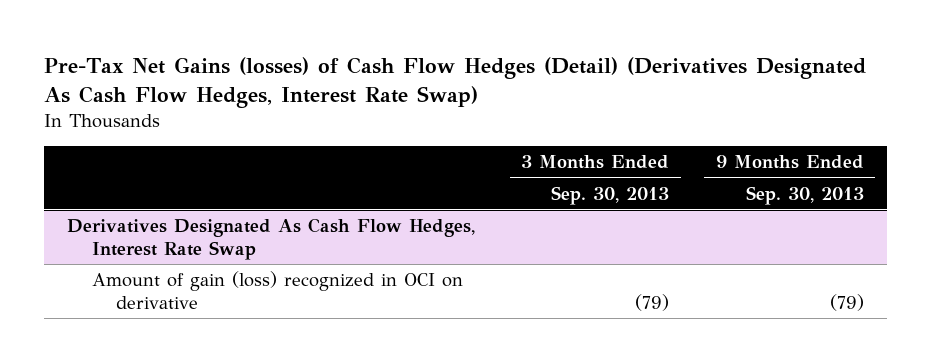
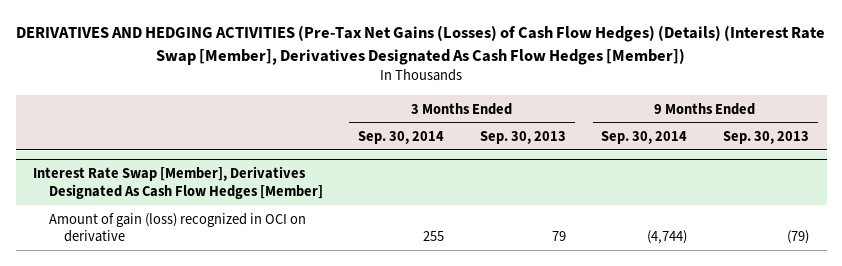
[44,57,867,109] Pre-Tax Net Gains (losses) of Cash Flow Hedges (Detail) (Derivatives Designated As Cash Flow Hedges, Interest Rate Swap) -> [16,25,826,65] DERIVATIVES AND HEDGING ACTIVITIES (Pre-Tax Net Gains (Losses) of Cash Flow Hedges) (Details) (Interest Rate Swap [Member], Derivatives Designated As Cash Flow Hedges [Member])
none -> [358,130,445,144] Sep. 30, 2014
none -> [601,130,688,144] Sep. 30, 2014
[67,218,476,260] Derivatives Designated As Cash Flow Hedges, Interest Rate Swap -> [33,166,323,200] Interest Rate Swap [Member], Derivatives Designated As Cash Flow Hedges [Member]
[635,293,670,311] (79) -> [551,231,566,242] 79

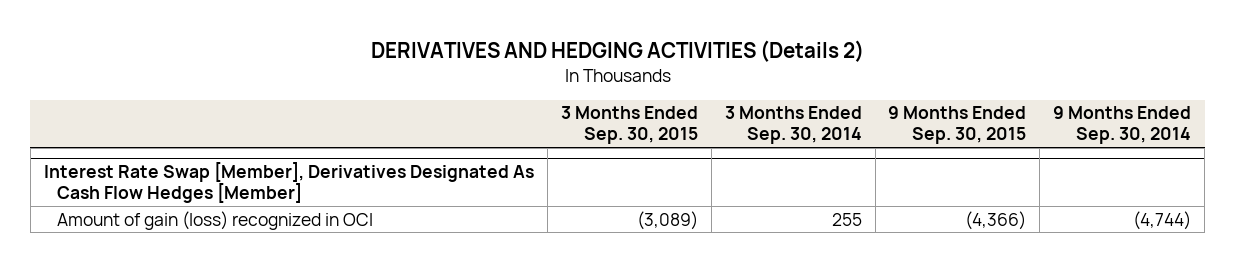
[16,25,826,65] DERIVATIVES AND HEDGING ACTIVITIES (Pre-Tax Net Gains (Losses) of Cash Flow Hedges) (Details) (Interest Rate Swap [Member], Derivatives Designated As Cash Flow Hedges [Member]) -> [370,39,864,62] DERIVATIVES AND HEDGING ACTIVITIES (Details 2)
[479,130,566,144] Sep. 30, 2013 -> none
[722,130,809,144] Sep. 30, 2013 -> none
none -> [560,106,698,145] 3 Months Ended Sep. 30, 2015
none -> [888,106,1027,145] 9 Months Ended Sep. 30, 2015
[48,212,306,243] Amount of gain (loss) recognized in OCI on derivative -> [56,210,373,230] Amount of gain (loss) recognized in OCI

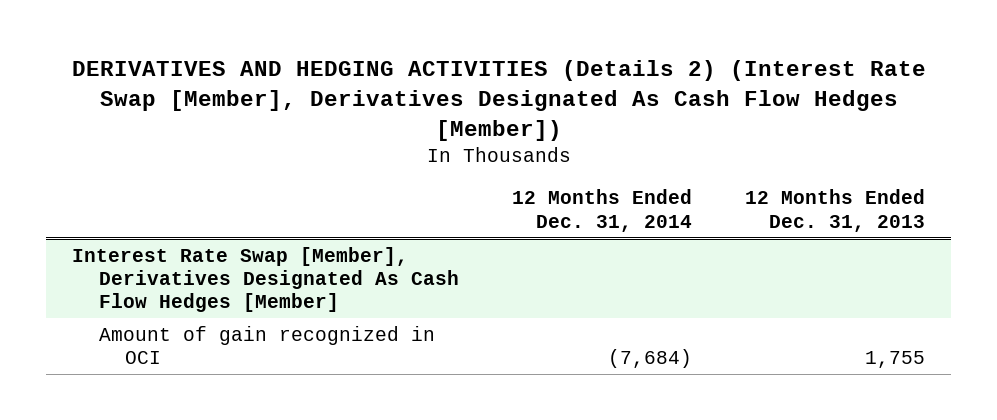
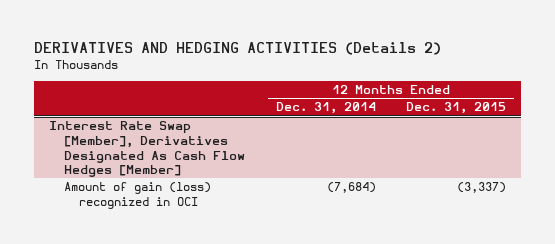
[71,59,926,142] DERIVATIVES AND HEDGING ACTIVITIES (Details 2) (Interest Rate Swap [Member], Derivatives Designated As Cash Flow Hedges [Member]) -> [34,41,442,55] DERIVATIVES AND HEDGING ACTIVITIES (Details 2)
[744,189,925,232] 12 Months Ended Dec. 31, 2013 -> none
none -> [406,102,507,115] Dec. 31, 2015
[98,325,435,365] Amount of gain recognized in OCI -> [64,182,212,209] Amount of gain (loss) recognized in OCI

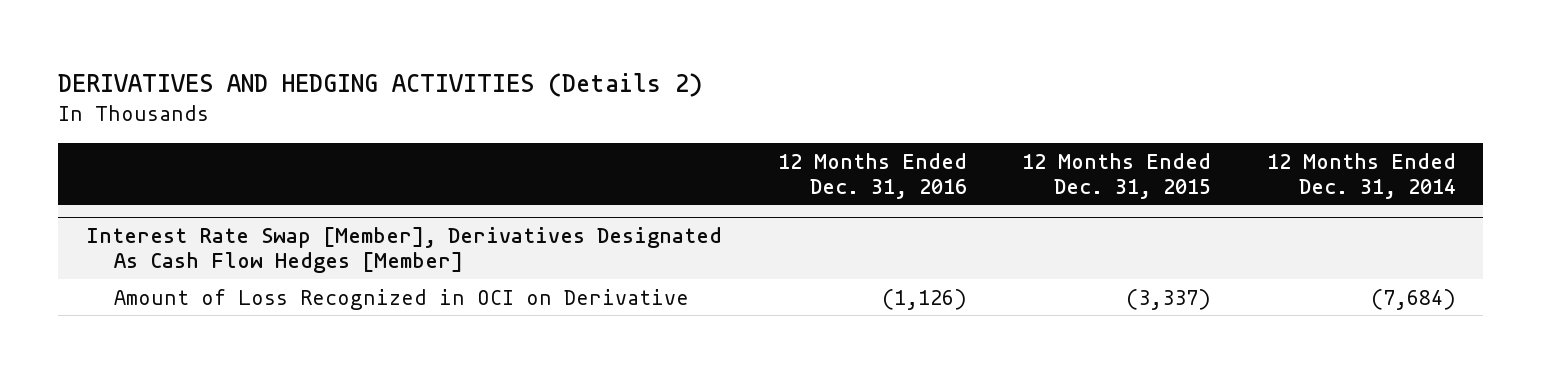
none -> [777,152,967,199] 12 Months Ended Dec. 31, 2016
[64,182,212,209] Amount of gain (loss) recognized in OCI -> [113,288,689,310] Amount of Loss Recognized in OCI on Derivative

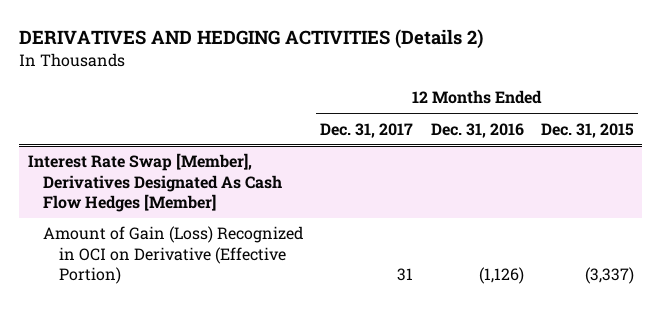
[1266,152,1456,199] 12 Months Ended Dec. 31, 2014 -> none
none -> [320,122,414,138] Dec. 31, 2017
[113,288,689,310] Amount of Loss Recognized in OCI on Derivative -> [43,226,304,285] Amount of Gain (Loss) Recognized in OCI on Derivative (Effective Portion)

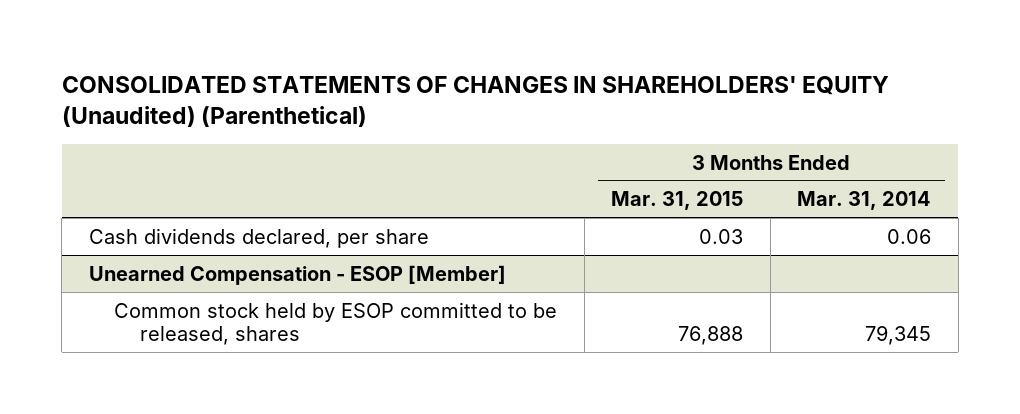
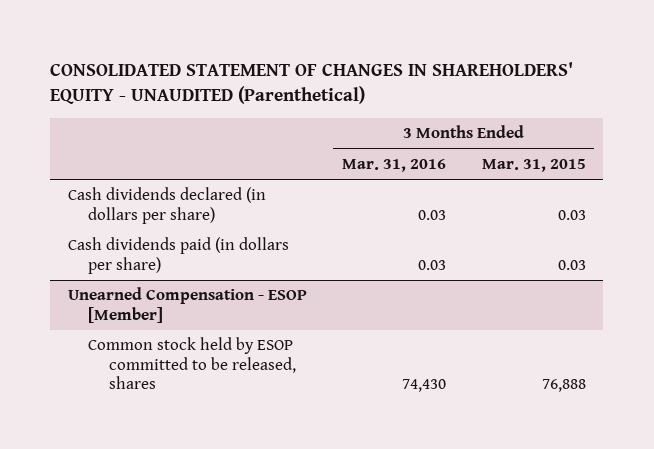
[61,75,889,127] CONSOLIDATED STATEMENTS OF CHANGES IN SHAREHOLDERS' EQUITY (Unaudited) (Parenthetical) -> [50,61,574,105] CONSOLIDATED STATEMENT OF CHANGES IN SHAREHOLDERS' EQUITY - UNAUDITED (Parenthetical)
[797,191,932,211] Mar. 31, 2014 -> none
none -> [342,158,447,172] Mar. 31, 2016
[88,227,429,248] Cash dividends declared, per share -> [67,187,266,224] Cash dividends declared (in dollars per share)
none -> [67,237,289,274] Cash dividends paid (in dollars per share)

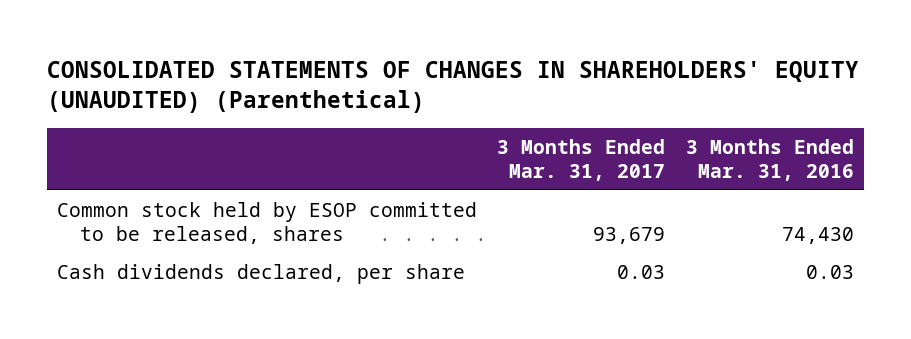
[50,61,574,105] CONSOLIDATED STATEMENT OF CHANGES IN SHAREHOLDERS' EQUITY - UNAUDITED (Parenthetical) -> [47,60,860,114] CONSOLIDATED STATEMENTS OF CHANGES IN SHAREHOLDERS' EQUITY (UNAUDITED) (Parenthetical)
[481,158,586,172] Mar. 31, 2015 -> none
none -> [497,139,666,181] 3 Months Ended Mar. 31, 2017
[67,187,266,224] Cash dividends declared (in dollars per share) -> none
[67,237,289,274] Cash dividends paid (in dollars per share) -> none
[67,287,307,323] Unearned Compensation - ESOP [Member] -> none
none -> [57,264,466,285] Cash dividends declared, per share

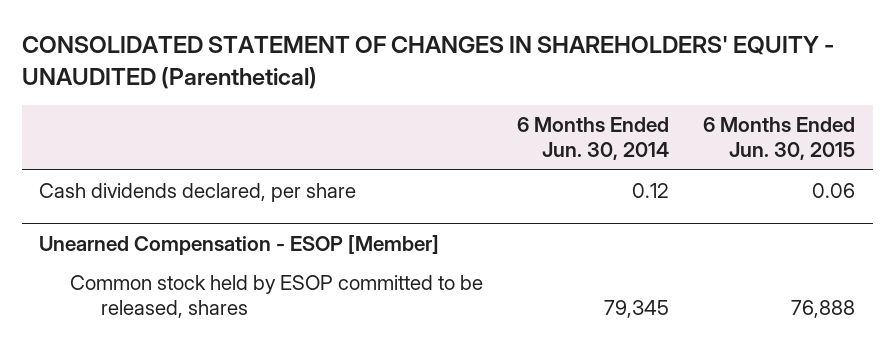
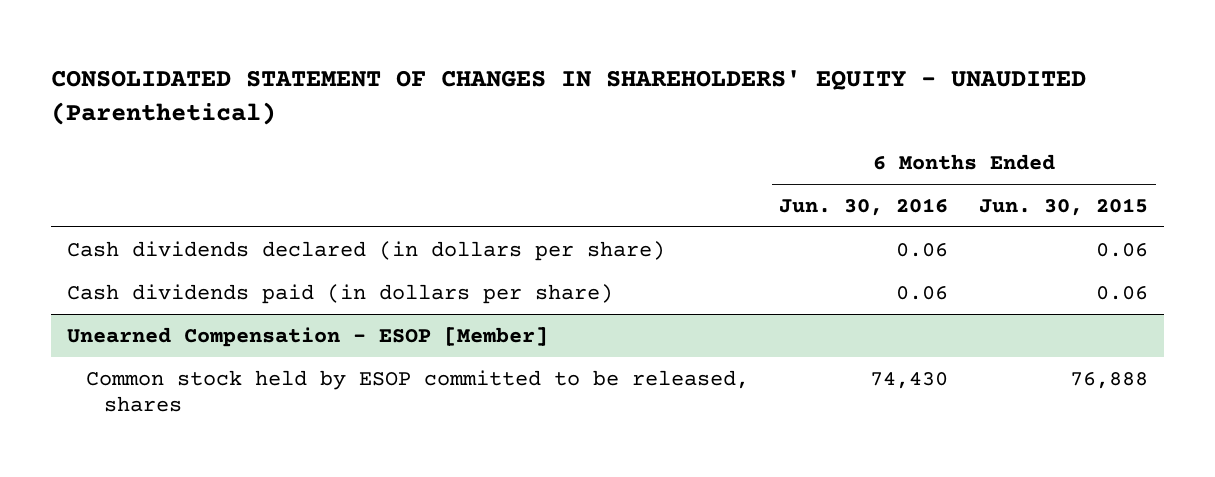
[517,117,670,161] 6 Months Ended Jun. 30, 2014 -> none
none -> [779,197,949,216] Jun. 30, 2016
[38,183,356,203] Cash dividends declared, per share -> [66,240,665,261] Cash dividends declared (in dollars per share)
none -> [66,283,613,304] Cash dividends paid (in dollars per share)

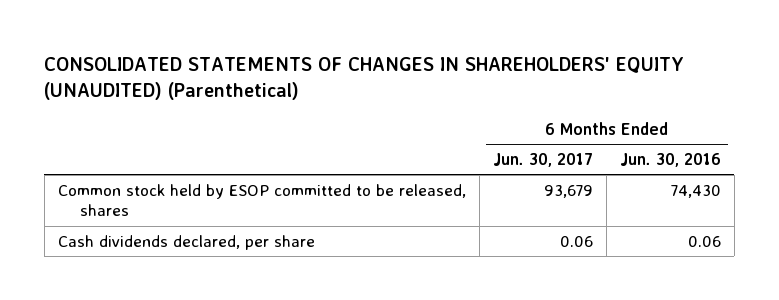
[51,69,1087,125] CONSOLIDATED STATEMENT OF CHANGES IN SHAREHOLDERS' EQUITY - UNAUDITED (Parenthetical) -> [44,56,685,101] CONSOLIDATED STATEMENTS OF CHANGES IN SHAREHOLDERS' EQUITY (UNAUDITED) (Parenthetical)
[979,197,1149,216] Jun. 30, 2015 -> none
none -> [492,152,593,167] Jun. 30, 2017
[66,240,665,261] Cash dividends declared (in dollars per share) -> none
[66,283,613,304] Cash dividends paid (in dollars per share) -> none
[66,326,548,347] Unearned Compensation - ESOP [Member] -> none
none -> [57,234,315,250] Cash dividends declared, per share

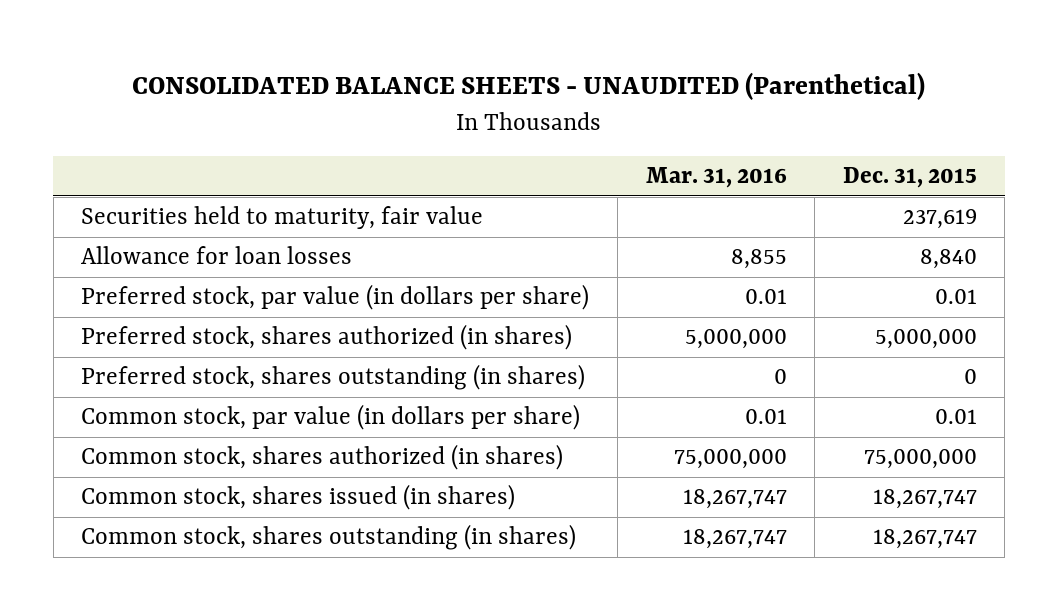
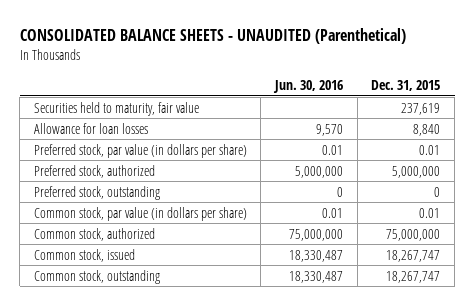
[645,167,787,189] Mar. 31, 2016 -> none
none -> [273,79,344,93] Jun. 30, 2016
[81,324,573,351] Preferred stock, shares authorized (in shares) -> [33,164,155,178] Preferred stock, authorized
[81,364,586,391] Preferred stock, shares outstanding (in shares) -> [33,185,160,200] Preferred stock, outstanding
[81,444,564,471] Common stock, shares authorized (in shares) -> [33,227,155,241] Common stock, authorized
[81,484,516,511] Common stock, shares issued (in shares) -> [33,248,135,262] Common stock, issued
[81,524,577,551] Common stock, shares outstanding (in shares) -> [33,269,160,284] Common stock, outstanding

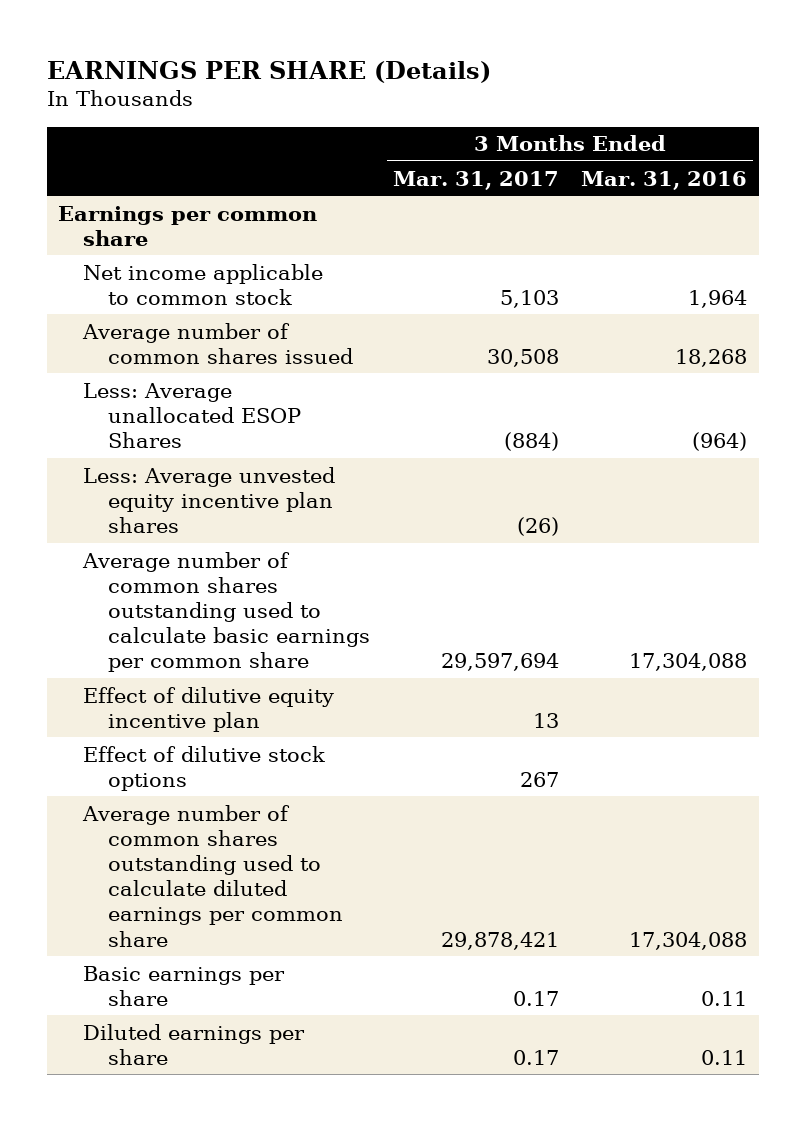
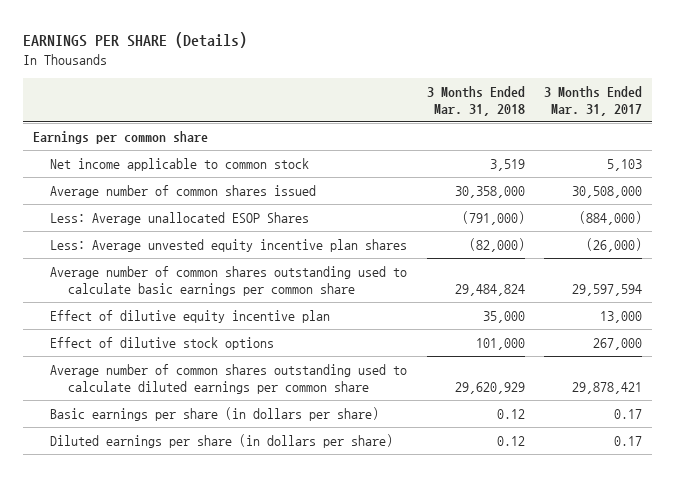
[581,170,748,190] Mar. 31, 2016 -> none
none -> [426,86,525,116] 3 Months Ended Mar. 31, 2018
[486,348,559,367] 30,508 -> [572,186,643,199] 30,508,000
[503,432,559,452] (884) -> [579,211,643,226] (884,000)
[516,517,559,537] (26) -> [586,238,643,253] (26,000)
[440,653,559,672] 29,597,694 -> [572,283,643,296] 29,597,594
[532,712,559,728] 13 -> [600,311,643,324] 13,000
[519,771,559,787] 267 -> [593,338,643,351] 267,000
[83,965,286,1006] Basic earnings per share -> [50,407,380,422] Basic earnings per share (in dollars per share)
[83,1023,306,1065] Diluted earnings per share -> [50,434,394,449] Diluted earnings per share (in dollars per share)

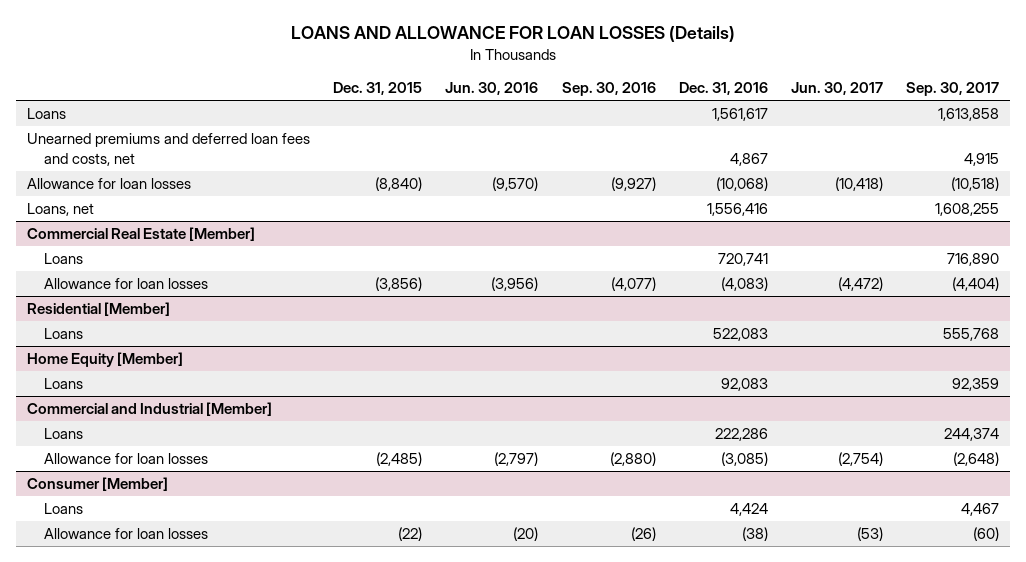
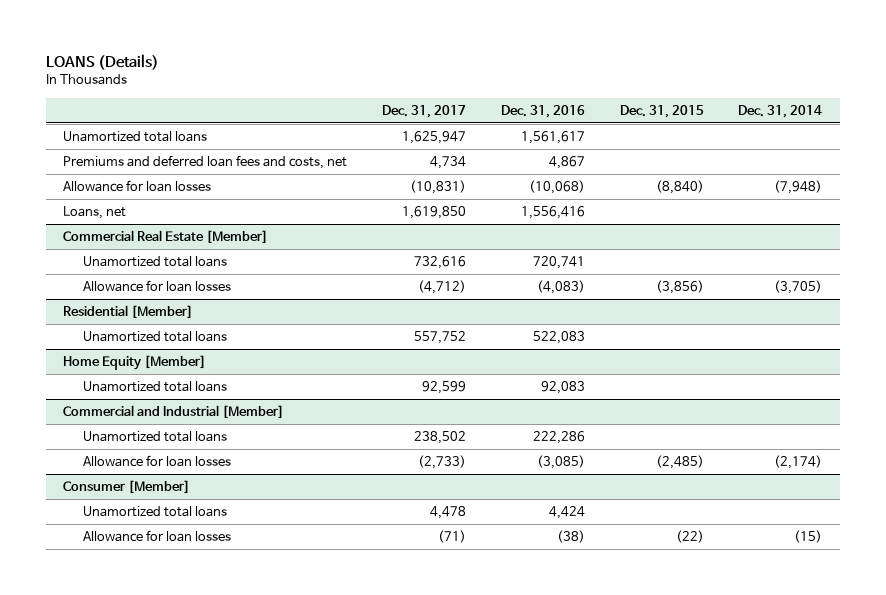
[291,26,736,43] LOANS AND ALLOWANCE FOR LOAN LOSSES (Details) -> [46,53,160,70] LOANS (Details)
[445,82,539,96] Jun. 30, 2016 -> none
[561,82,656,97] Sep. 30, 2016 -> none
[790,82,883,96] Jun. 30, 2017 -> none
[905,82,999,97] Sep. 30, 2017 -> none
none -> [382,105,467,119] Dec. 31, 2017
none -> [738,105,823,119] Dec. 31, 2014
[27,108,67,120] Loans -> [63,131,208,143] Unamortized total loans
[27,133,311,166] Unearned premiums and deferred loan fees and costs, net -> [63,155,348,170] Premiums and deferred loan fees and costs, net
[44,253,84,265] Loans -> [82,256,227,268] Unamortized total loans
[44,328,84,340] Loans -> [82,331,227,343] Unamortized total loans
[44,378,84,390] Loans -> [82,381,227,393] Unamortized total loans
[44,428,84,440] Loans -> [82,431,227,443] Unamortized total loans
[44,503,84,515] Loans -> [82,506,227,518] Unamortized total loans

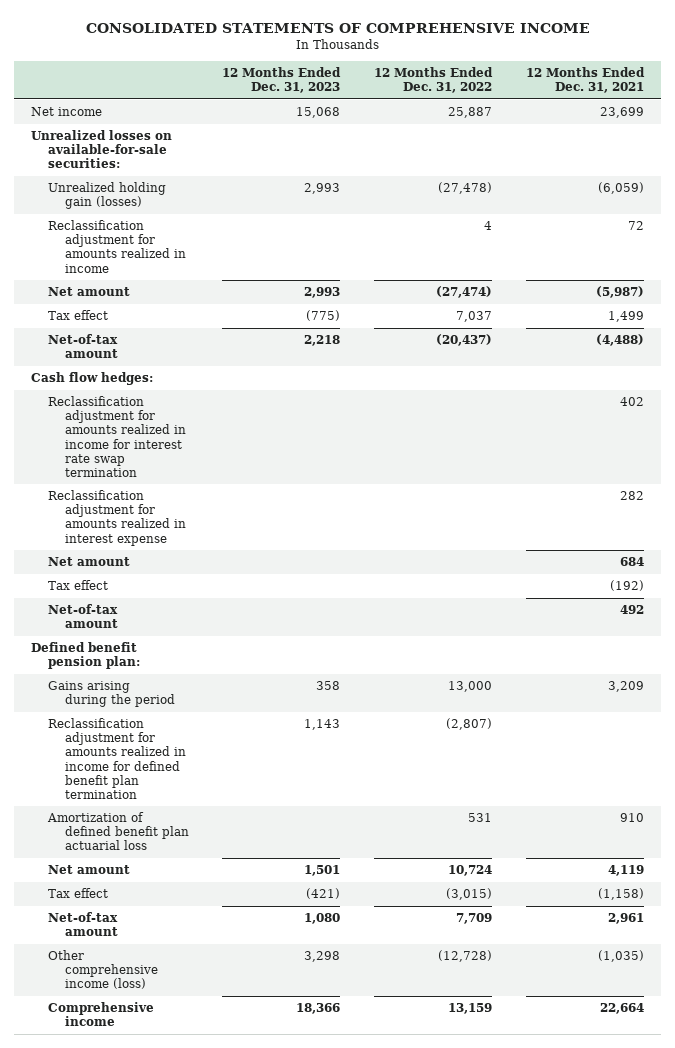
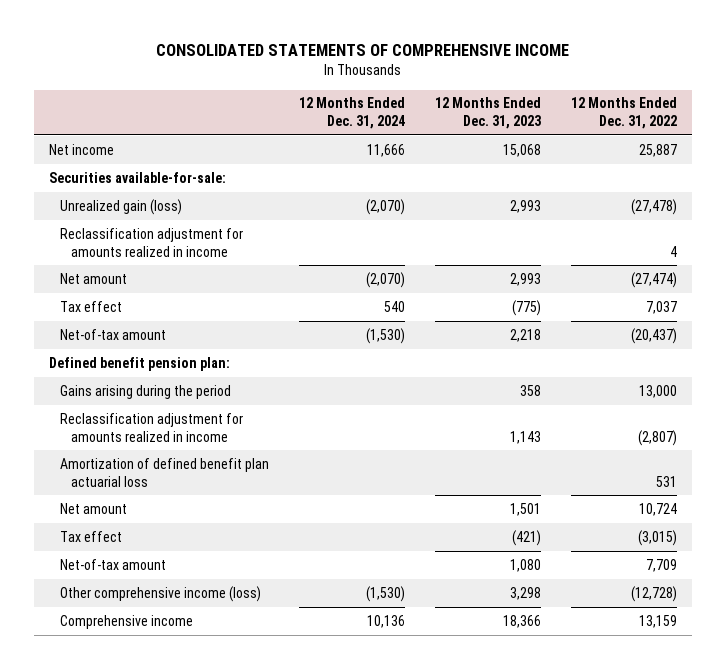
[526,67,646,94] 12 Months Ended Dec. 31, 2021 -> none
none -> [299,97,406,130] 12 Months Ended Dec. 31, 2024
[31,130,173,169] Unrealized losses on available-for-sale securities: -> [49,171,227,183] Securities available-for-sale:
[47,182,166,210] Unrealized holding gain (losses) -> [60,198,183,215] Unrealized gain (loss)
[31,372,154,386] Cash flow hedges: -> none
[47,396,186,477] Reclassification adjustment for amounts realized in income for interest rate swap termination -> none
[47,490,186,546] Reclassification adjustment for amounts realized in interest expense -> none
[47,557,130,567] Net amount -> none
[47,580,108,591] Tax effect -> none
[47,604,118,629] Net-of-tax amount -> none
[47,718,186,799] Reclassification adjustment for amounts realized in income for defined benefit plan termination -> [60,412,244,442] Reclassification adjustment for amounts realized in income

